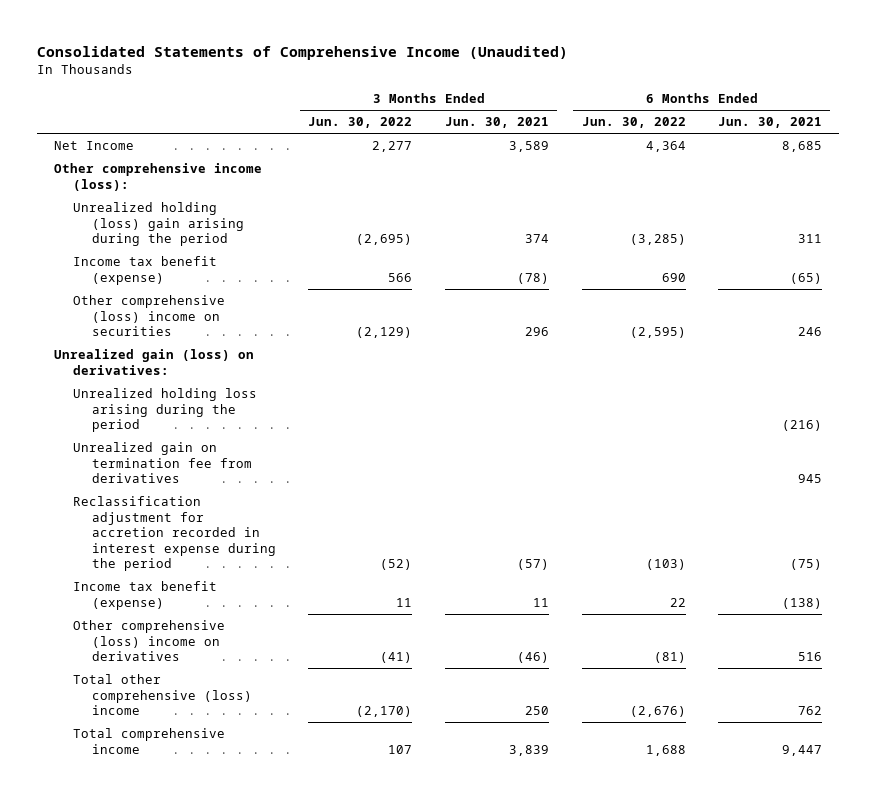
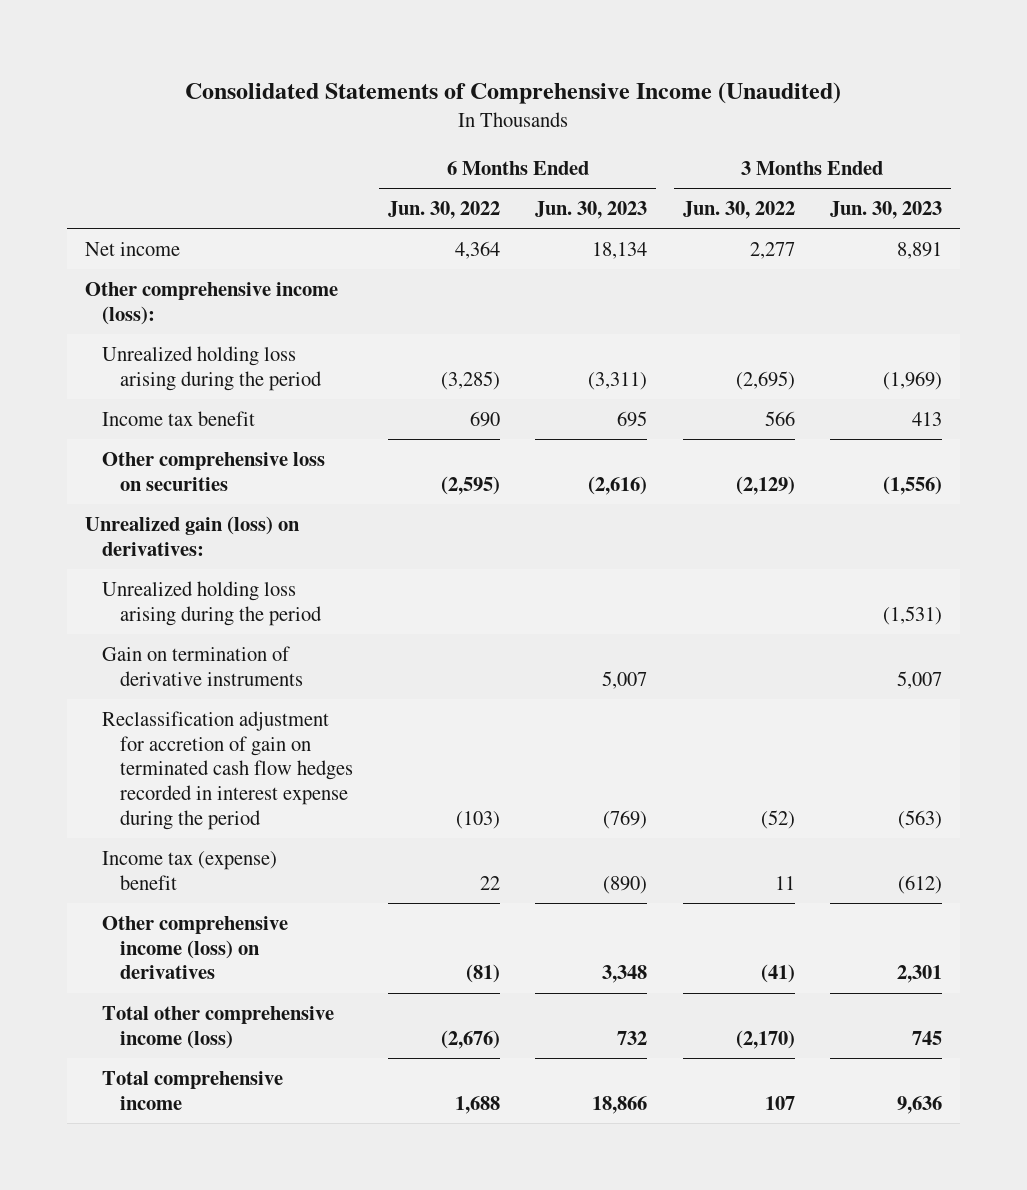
[444,117,549,129] Jun. 30, 2021 -> none
[718,117,823,129] Jun. 30, 2021 -> none
none -> [535,201,648,220] Jun. 30, 2023
none -> [830,201,943,220] Jun. 30, 2023
[53,141,134,151] Net Income -> [84,241,180,256] Net income
[72,202,244,247] Unrealized holding (loss) gain arising during the period -> [102,345,322,391] Unrealized holding loss arising during the period
[72,256,217,285] Income tax benefit (expense) -> [102,410,256,426] Income tax benefit
[72,295,225,337] Other comprehensive (loss) income on securities -> [102,451,326,491] Other comprehensive loss on securities
[72,442,252,484] Unrealized gain on termination fee from derivatives -> none
none -> [102,645,303,686] Gain on termination of derivative instruments
[72,496,276,571] Reclassification adjustment for accretion recorded in interest expense during the period -> [102,710,353,830] Reclassification adjustment for accretion of gain on terminated cash flow hedges recorded in interest expense during the period
[72,581,217,610] Income tax benefit (expense) -> [102,850,278,890] Income tax (expense) benefit
[72,620,225,662] Other comprehensive (loss) income on derivatives -> [102,915,289,980] Other comprehensive income (loss) on derivatives
[72,674,252,716] Total other comprehensive (loss) income -> [102,1005,335,1049] Total other comprehensive income (loss)

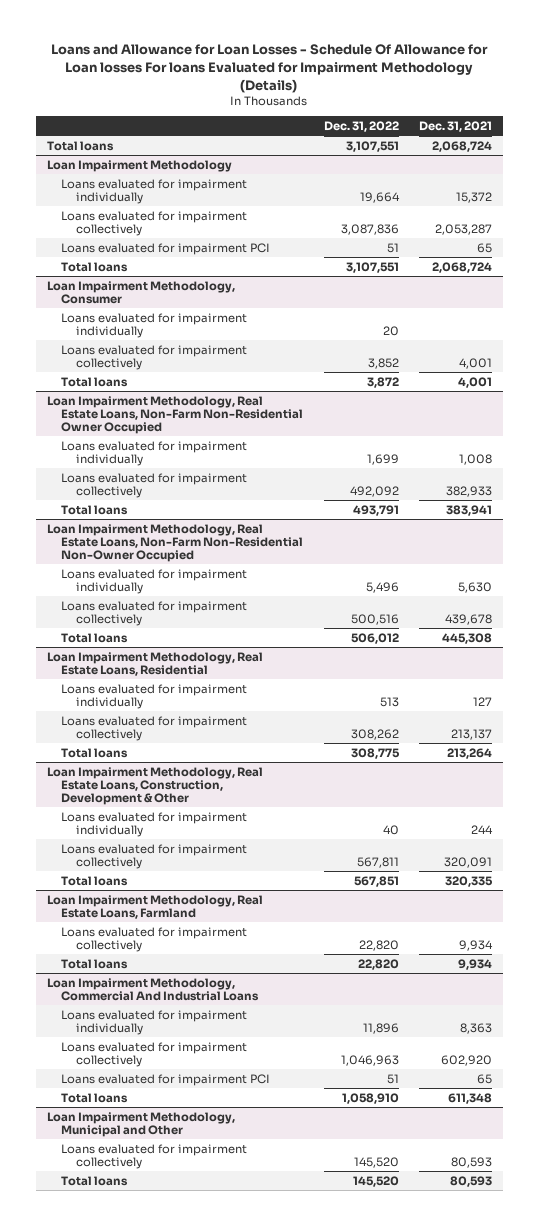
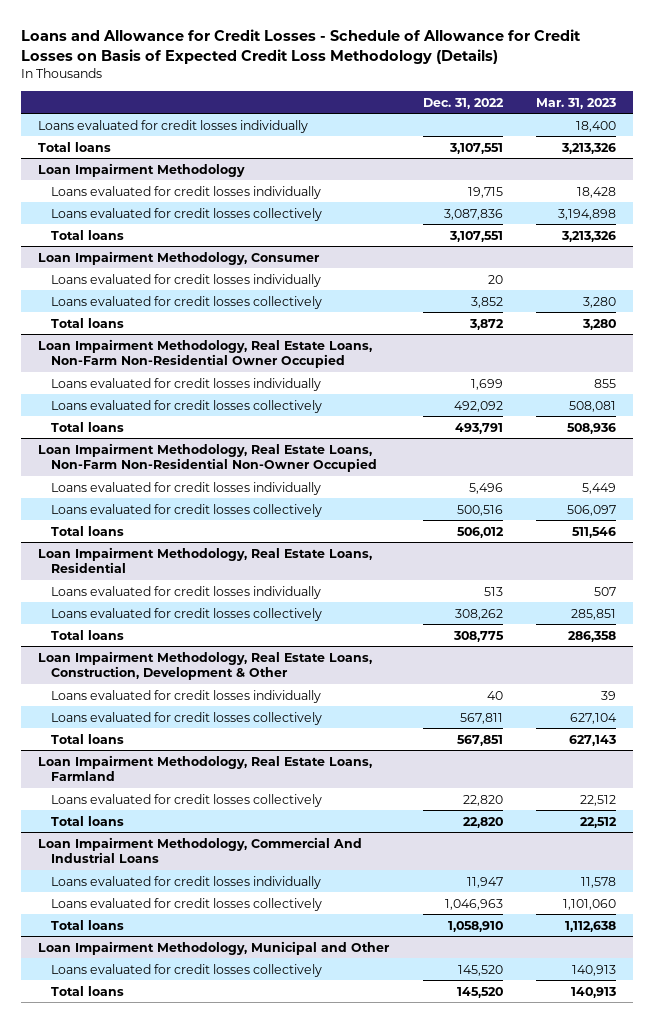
[51,43,489,93] Loans and Allowance for Loan Losses - Schedule Of Allowance for Loan losses For loans Evaluated for Impairment Methodology (Details) -> [21,29,582,64] Loans and Allowance for Credit Losses - Schedule of Allowance for Credit Losses on Basis of Expected Credit Loss Methodology (Details)
[419,121,493,133] Dec. 31, 2021 -> none
none -> [535,97,616,109] Mar. 31, 2023
none -> [38,119,309,133] Loans evaluated for credit losses individually
[61,242,271,255] Loans evaluated for impairment PCI -> none
[61,178,248,204] Loans evaluated for impairment individually -> [50,185,321,199] Loans evaluated for credit losses individually
[359,191,400,203] 19,664 -> [467,186,503,198] 19,715
[61,210,248,236] Loans evaluated for impairment collectively -> [50,207,322,221] Loans evaluated for credit losses collectively
[61,312,248,338] Loans evaluated for impairment individually -> [50,273,321,287] Loans evaluated for credit losses individually
[61,344,248,370] Loans evaluated for impairment collectively -> [50,295,322,309] Loans evaluated for credit losses collectively
[61,440,248,466] Loans evaluated for impairment individually -> [50,377,321,391] Loans evaluated for credit losses individually
[61,472,248,498] Loans evaluated for impairment collectively -> [50,399,322,413] Loans evaluated for credit losses collectively
[61,568,248,594] Loans evaluated for impairment individually -> [50,481,321,495] Loans evaluated for credit losses individually
[61,600,248,626] Loans evaluated for impairment collectively -> [50,503,322,517] Loans evaluated for credit losses collectively
[61,683,248,709] Loans evaluated for impairment individually -> [50,585,321,599] Loans evaluated for credit losses individually
[61,715,248,741] Loans evaluated for impairment collectively -> [50,607,322,621] Loans evaluated for credit losses collectively
[61,811,248,837] Loans evaluated for impairment individually -> [50,689,321,703] Loans evaluated for credit losses individually
[61,843,248,869] Loans evaluated for impairment collectively -> [50,711,322,725] Loans evaluated for credit losses collectively
[61,926,248,952] Loans evaluated for impairment collectively -> [50,793,322,807] Loans evaluated for credit losses collectively
[61,1073,271,1086] Loans evaluated for impairment PCI -> none
[61,1009,248,1035] Loans evaluated for impairment individually -> [50,875,321,889] Loans evaluated for credit losses individually
[362,1022,399,1034] 11,896 -> [466,876,503,888] 11,947
[61,1041,248,1067] Loans evaluated for impairment collectively -> [50,897,322,911] Loans evaluated for credit losses collectively
[61,1143,248,1169] Loans evaluated for impairment collectively -> [50,963,322,977] Loans evaluated for credit losses collectively

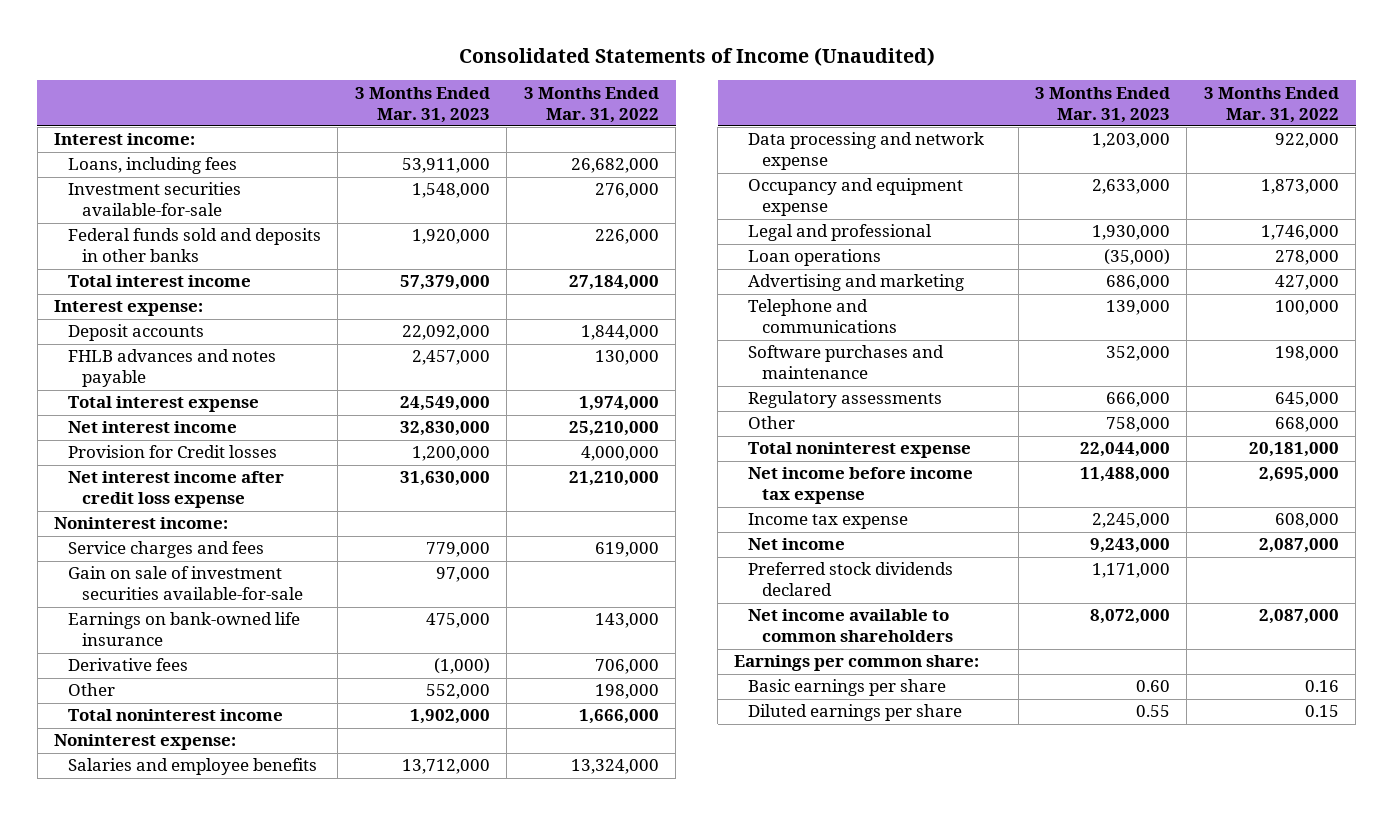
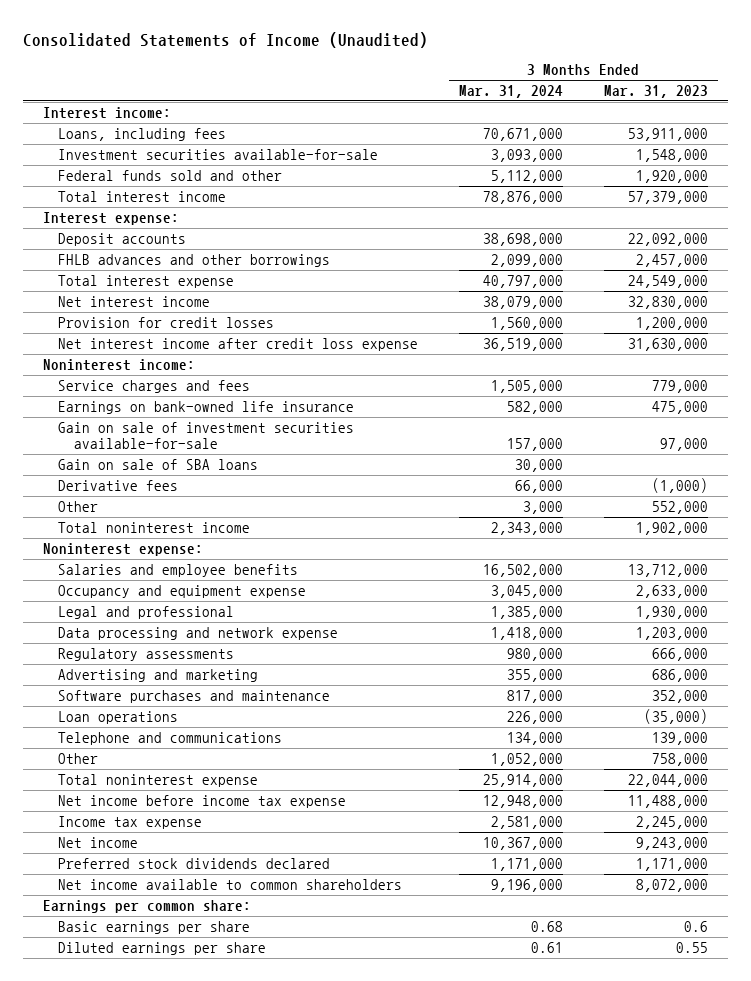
[523,86,659,123] 3 Months Ended Mar. 31, 2022 -> none
none -> [459,84,564,98] Mar. 31, 2024
[68,228,322,263] Federal funds sold and deposits in other banks -> [58,169,283,181] Federal funds sold and other
[68,349,277,388] FHLB advances and notes payable -> [58,253,331,267] FHLB advances and other borrowings
[68,445,278,459] Provision for Credit losses -> [58,316,275,328] Provision for credit losses
[68,566,303,601] Gain on sale of investment securities available-for-sale -> [58,421,355,450] Gain on sale of investment securities available-for-sale
none -> [58,458,259,470] Gain on sale of SBA loans
[748,132,985,171] Data processing and network expense -> [58,626,339,640] Data processing and network expense
[748,391,943,409] Regulatory assessments -> [58,647,235,661] Regulatory assessments
[748,249,882,267] Loan operations -> [58,710,179,724] Loan operations
[748,299,897,334] Telephone and communications -> [58,731,283,745] Telephone and communications
[1135,680,1170,693] 0.60 -> [683,920,708,932] 0.6

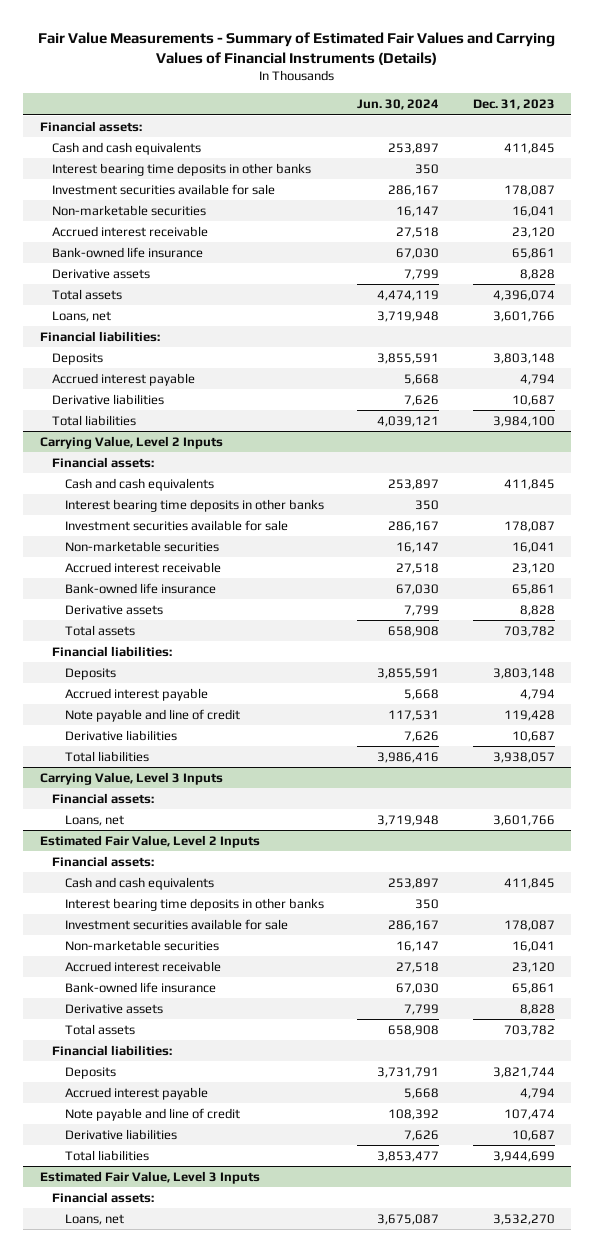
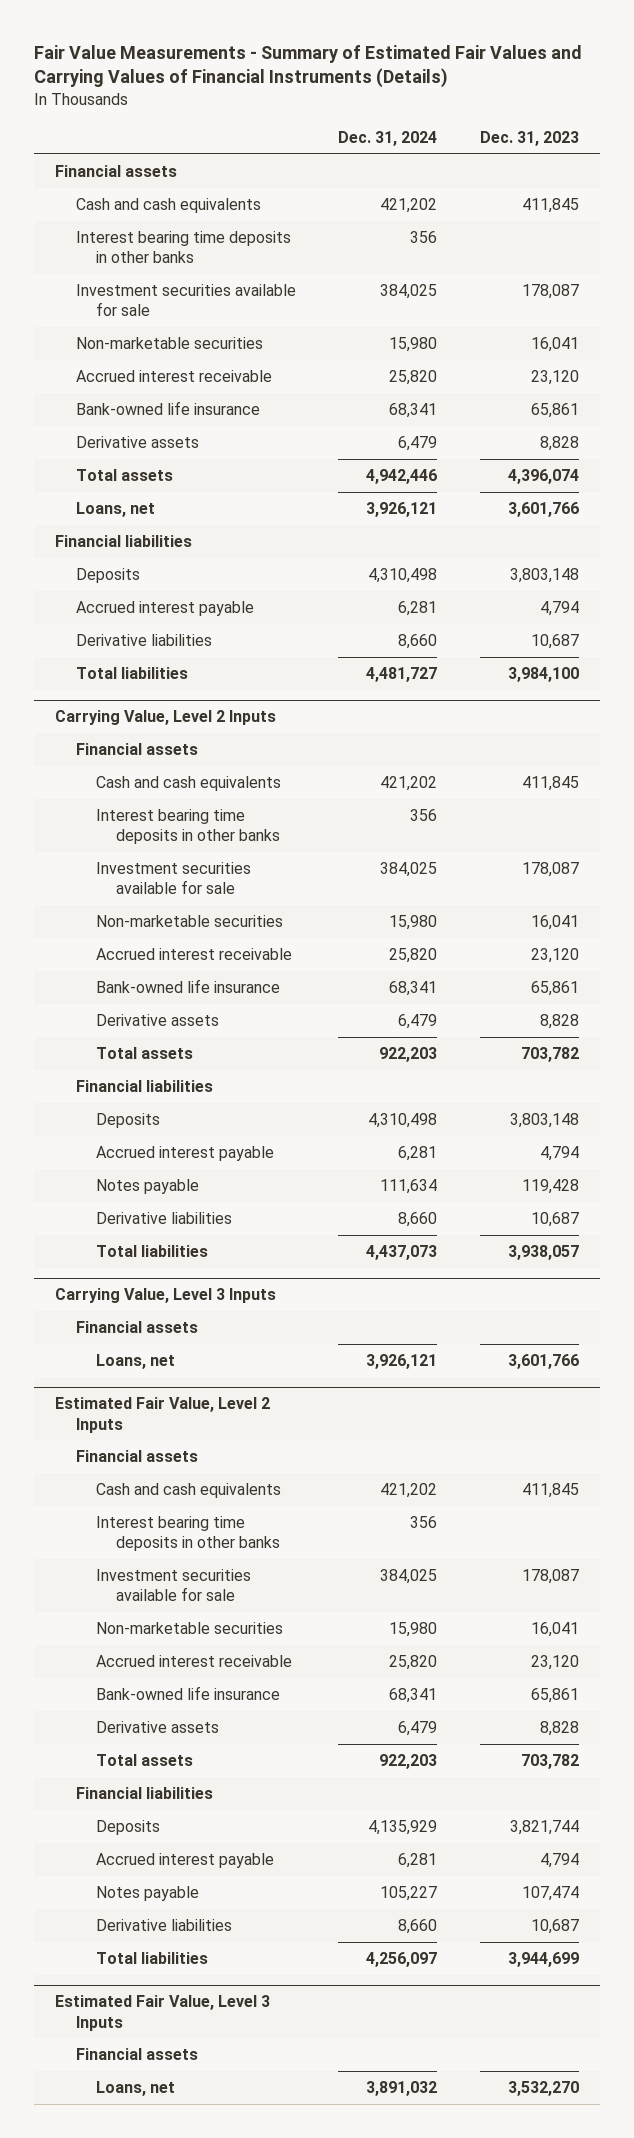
[357,99,440,111] Jun. 30, 2024 -> none
none -> [338,130,438,146] Dec. 31, 2024
[39,120,142,132] Financial assets: -> [55,165,178,178] Financial assets
[39,330,160,342] Financial liabilities: -> [55,535,193,548] Financial liabilities
[52,456,155,468] Financial assets: -> [75,743,198,756] Financial assets
[52,645,173,657] Financial liabilities: -> [75,1080,213,1093] Financial liabilities
[65,708,241,722] Note payable and line of credit -> [95,1179,199,1195] Notes payable
[52,792,155,804] Financial assets: -> [75,1321,198,1334] Financial assets
[52,855,155,867] Financial assets: -> [75,1450,198,1463] Financial assets
[52,1044,173,1056] Financial liabilities: -> [75,1787,213,1800] Financial liabilities
[65,1107,241,1121] Note payable and line of credit -> [95,1886,199,1902] Notes payable
[52,1191,155,1203] Financial assets: -> [75,2048,198,2061] Financial assets

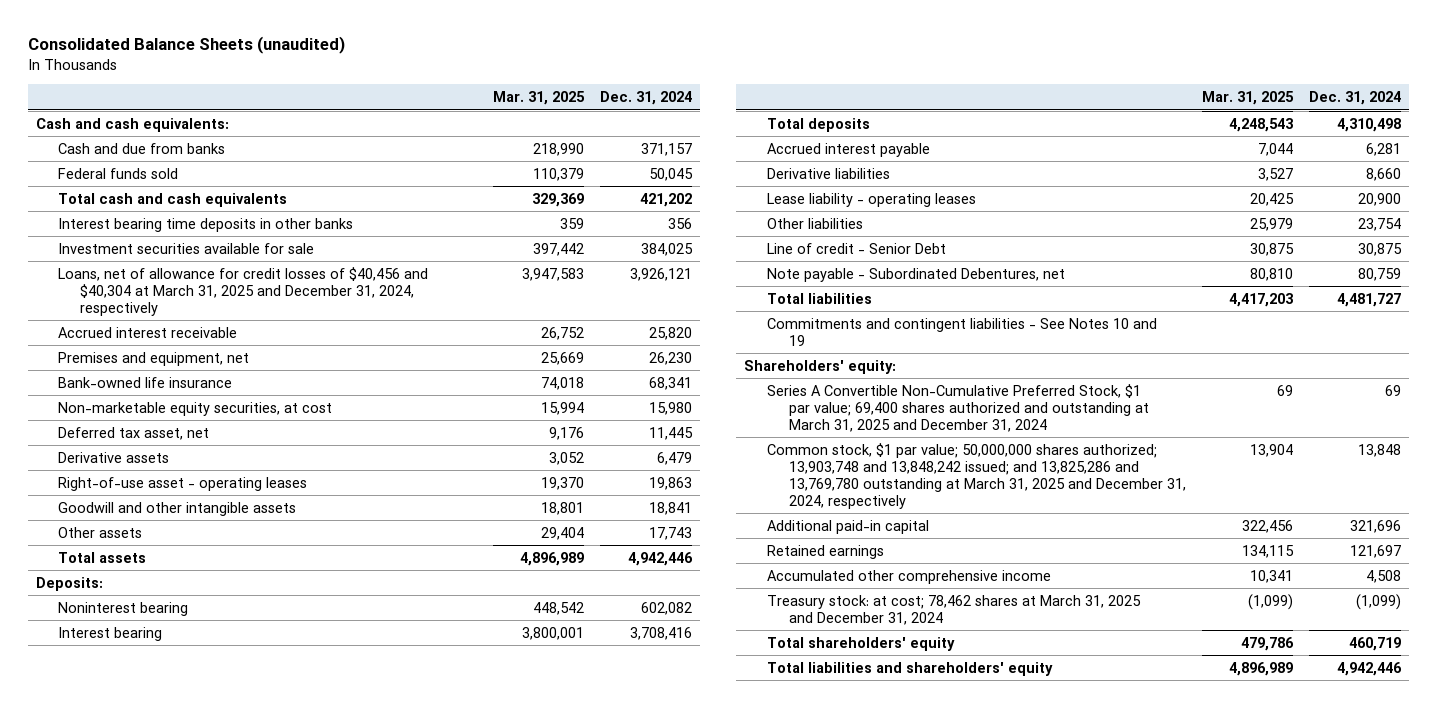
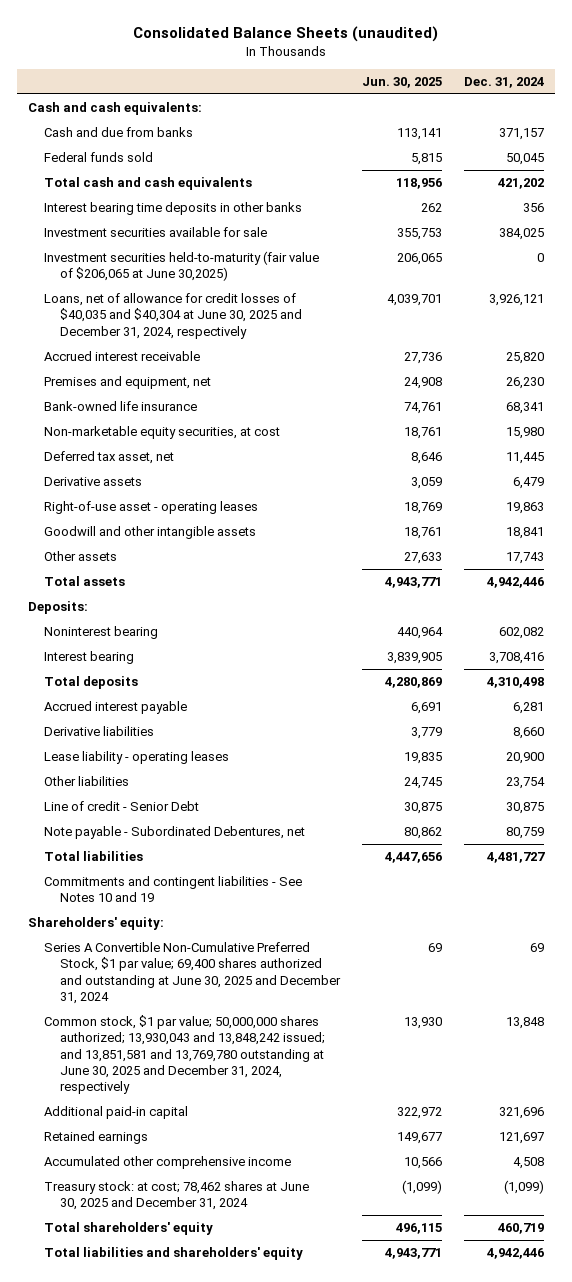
[493,91,586,106] Mar. 31, 2025 -> none
none -> [362,76,443,88] Jun. 30, 2025
none -> [44,251,320,282] Investment securities held-to-maturity (fair value of $206,065 at June 30,2025)
[58,266,429,316] Loans, net of allowance for credit losses of $40,456 and $40,304 at March 31, 2025 and December 31, 2024, respectively -> [44,293,303,339] Loans, net of allowance for credit losses of $40,035 and $40,304 at June 30, 2025 and December 31, 2024, respectively
[766,383,1149,432] Series A Convertible Non-Cumulative Preferred Stock, $1 par value; 69,400 shares authorized and outstanding at March 31, 2025 and December 31, 2024 -> [44,942,342,1005] Series A Convertible Non-Cumulative Preferred Stock, $1 par value; 69,400 shares authorized and outstanding at June 30, 2025 and December 31, 2024
[766,442,1186,509] Common stock, $1 par value; 50,000,000 shares authorized; 13,903,748 and 13,848,242 issued; and 13,825,286 and 13,769,780 outstanding at March 31, 2025 and December 31, 2024, respectively -> [44,1015,326,1095] Common stock, $1 par value; 50,000,000 shares authorized; 13,930,043 and 13,848,242 issued; and 13,851,581 and 13,769,780 outstanding at June 30, 2025 and December 31, 2024, respectively
[766,594,1141,625] Treasury stock: at cost; 78,462 shares at March 31, 2025 and December 31, 2024 -> [44,1181,310,1211] Treasury stock: at cost; 78,462 shares at June 30, 2025 and December 31, 2024

